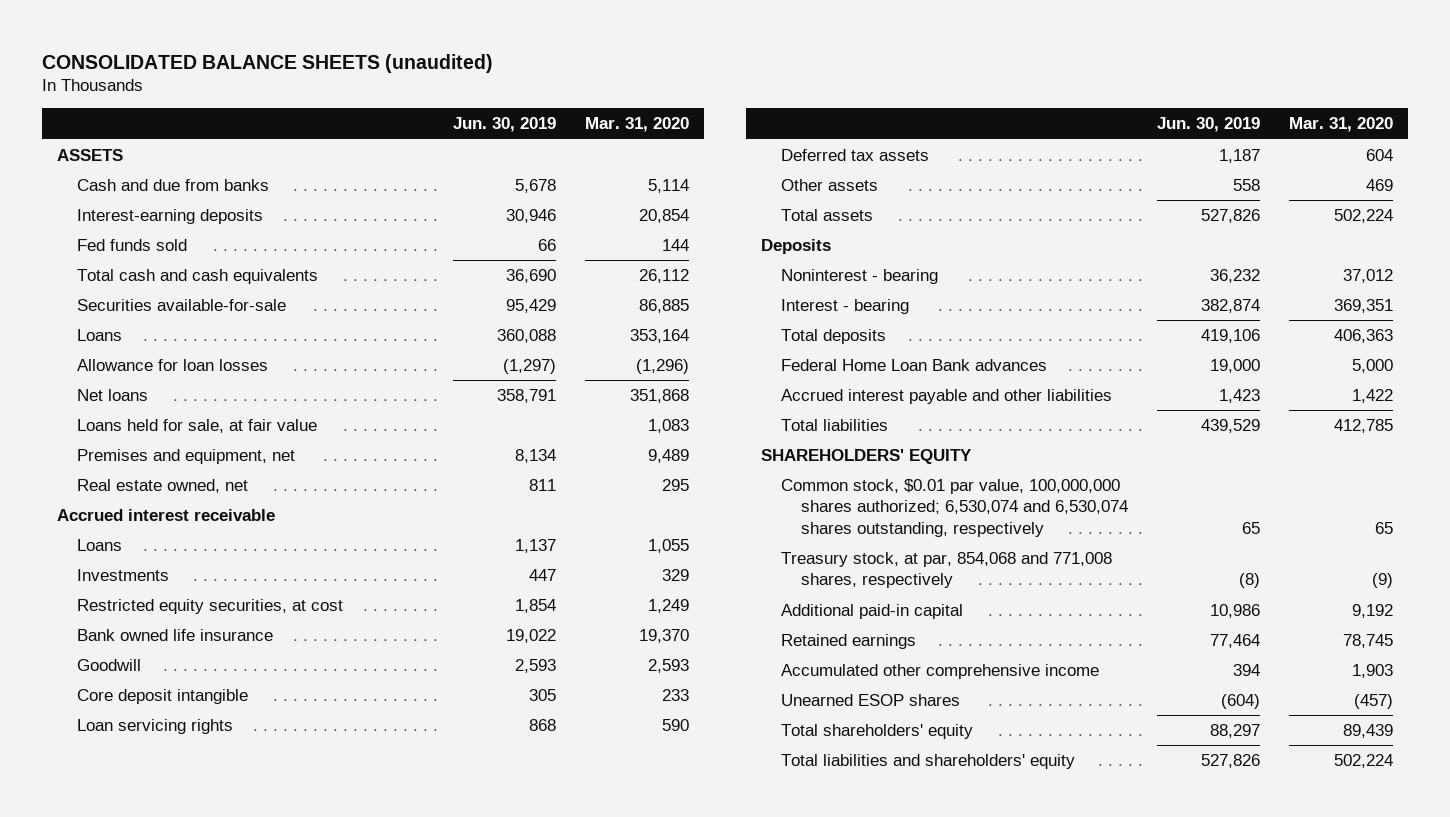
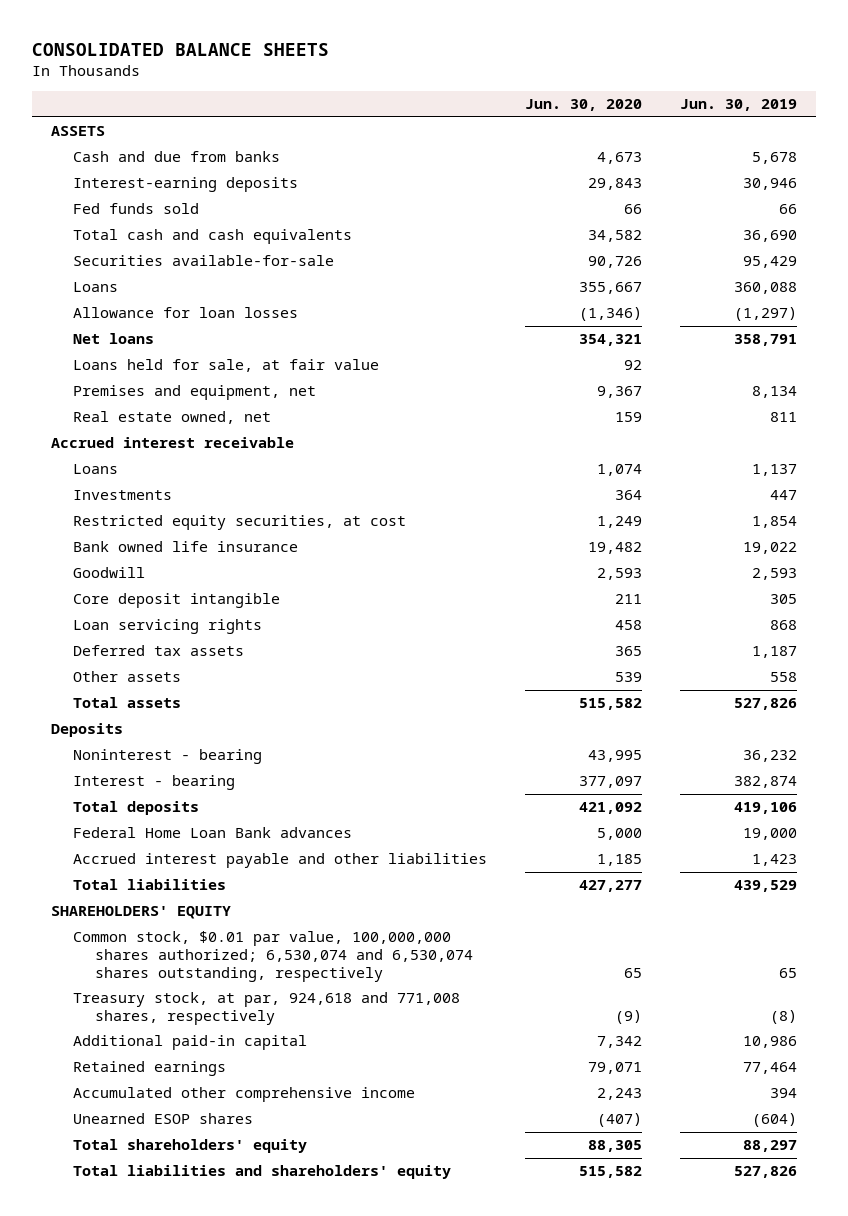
[42,53,494,73] CONSOLIDATED BALANCE SHEETS (unaudited) -> [32,42,330,56] CONSOLIDATED BALANCE SHEETS
[585,117,690,133] Mar. 31, 2020 -> none
none -> [524,99,642,112] Jun. 30, 2020
[780,551,1112,589] Treasury stock, at par, 854,068 and 771,008 shares, respectively -> [72,992,460,1026] Treasury stock, at par, 924,618 and 771,008 shares, respectively

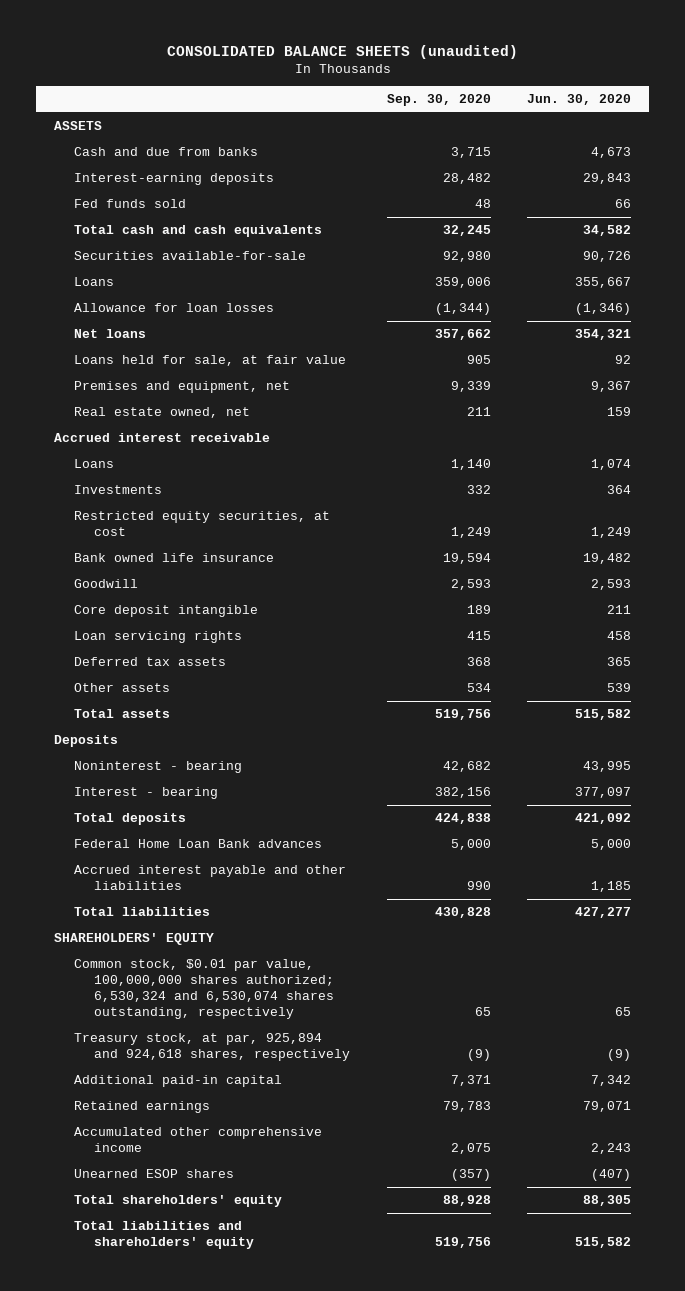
[32,42,330,56] CONSOLIDATED BALANCE SHEETS -> [166,45,518,60] CONSOLIDATED BALANCE SHEETS (unaudited)
[680,99,798,112] Jun. 30, 2019 -> none
none -> [386,94,491,107] Sep. 30, 2020
[72,931,473,982] Common stock, $0.01 par value, 100,000,000 shares authorized; 6,530,074 and 6,530,074 shares outstanding, respectively -> [74,959,335,1020] Common stock, $0.01 par value, 100,000,000 shares authorized; 6,530,324 and 6,530,074 shares outstanding, respectively
[72,992,460,1026] Treasury stock, at par, 924,618 and 771,008 shares, respectively -> [74,1033,351,1062] Treasury stock, at par, 925,894 and 924,618 shares, respectively

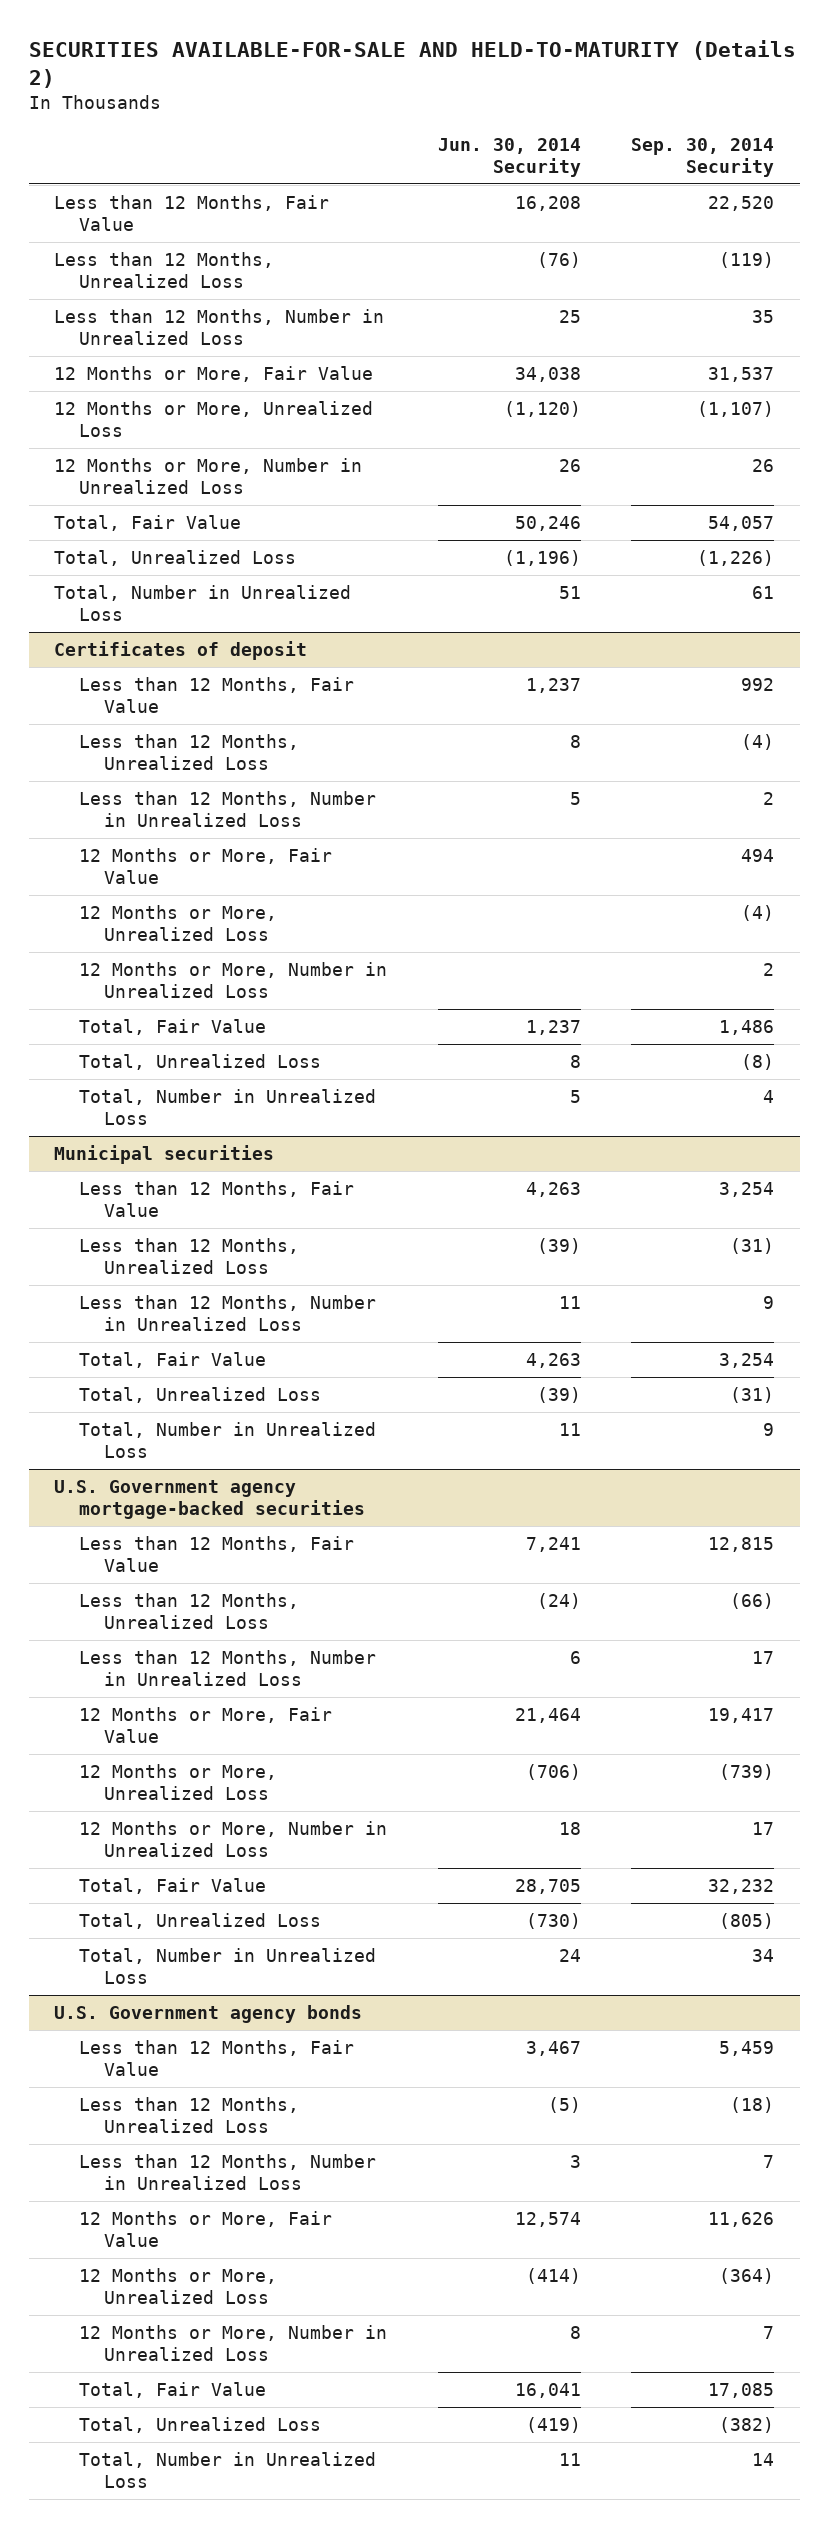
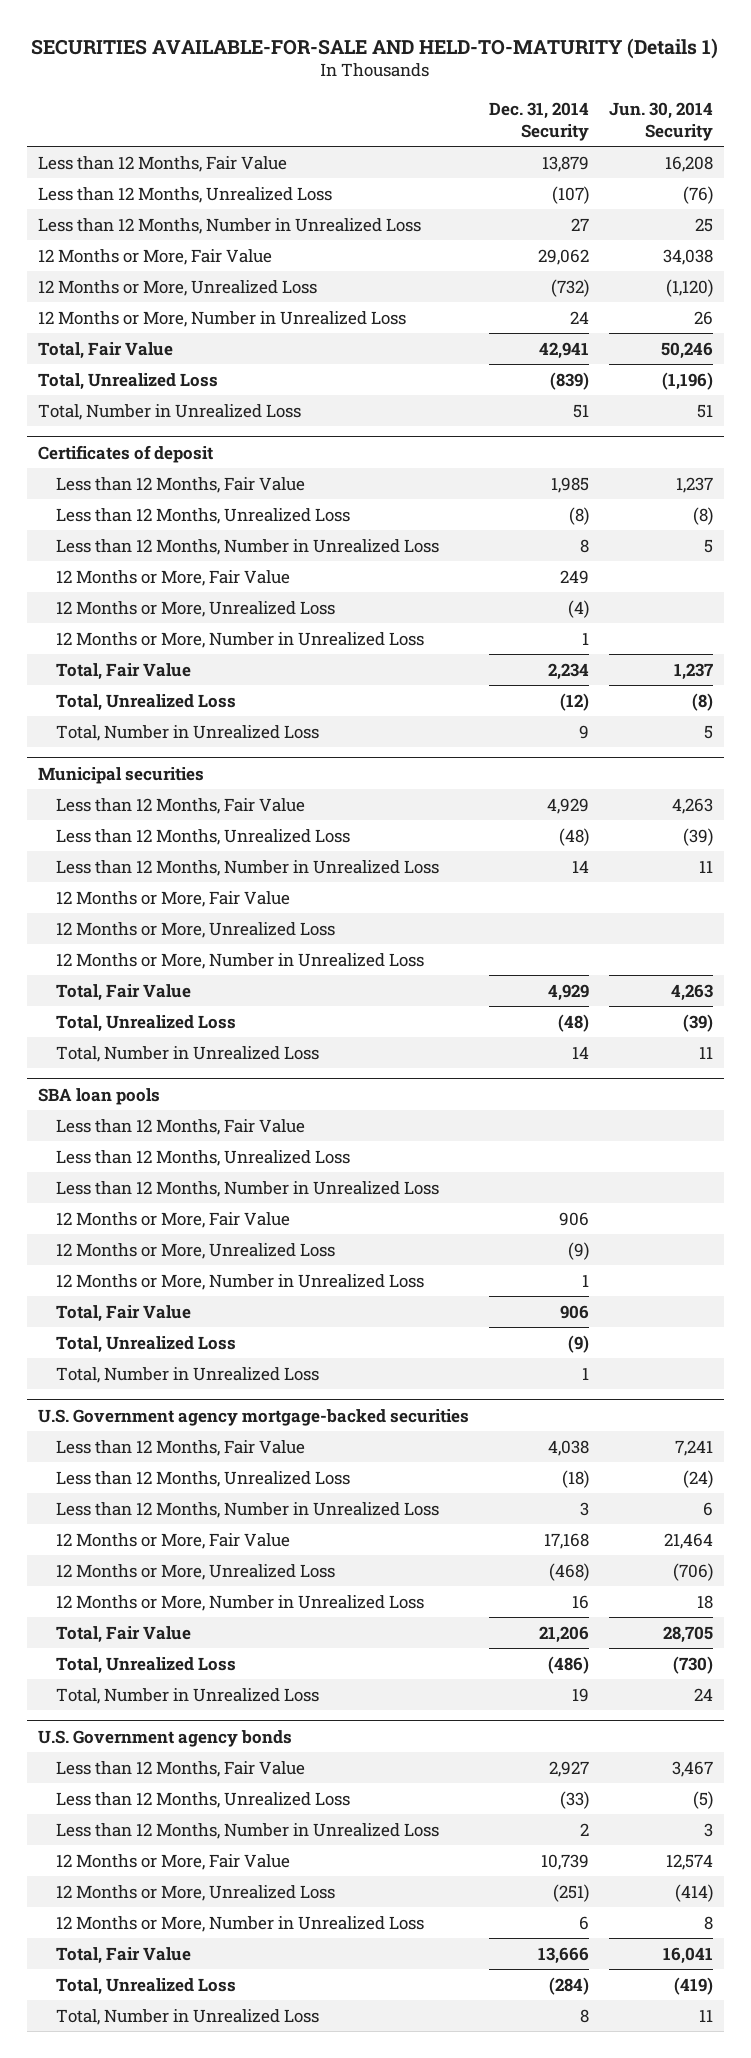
[29,40,797,88] SECURITIES AVAILABLE-FOR-SALE AND HELD-TO-MATURITY (Details 2) -> [31,37,719,59] SECURITIES AVAILABLE-FOR-SALE AND HELD-TO-MATURITY (Details 1)
[631,138,775,177] Sep. 30, 2014 Security -> none
none -> [488,102,589,141] Dec. 31, 2014 Security
[569,735,581,749] 8 -> [693,506,714,525] (8)
[569,1055,581,1069] 8 -> [692,692,714,711] (8)
none -> [56,890,291,907] 12 Months or More, Fair Value
none -> [56,921,336,938] 12 Months or More, Unrealized Loss
none -> [56,952,425,969] 12 Months or More, Number in Unrealized Loss
none -> [37,1087,160,1105] SBA loan pools
none -> [56,1118,306,1135] Less than 12 Months, Fair Value
none -> [56,1149,351,1166] Less than 12 Months, Unrealized Loss
none -> [56,1180,440,1197] Less than 12 Months, Number in Unrealized Loss
none -> [56,1211,291,1228] 12 Months or More, Fair Value
none -> [56,1242,336,1259] 12 Months or More, Unrealized Loss
none -> [56,1273,425,1290] 12 Months or More, Number in Unrealized Loss
none -> [56,1304,192,1322] Total, Fair Value
none -> [56,1335,237,1353] Total, Unrealized Loss
none -> [56,1366,320,1383] Total, Number in Unrealized Loss

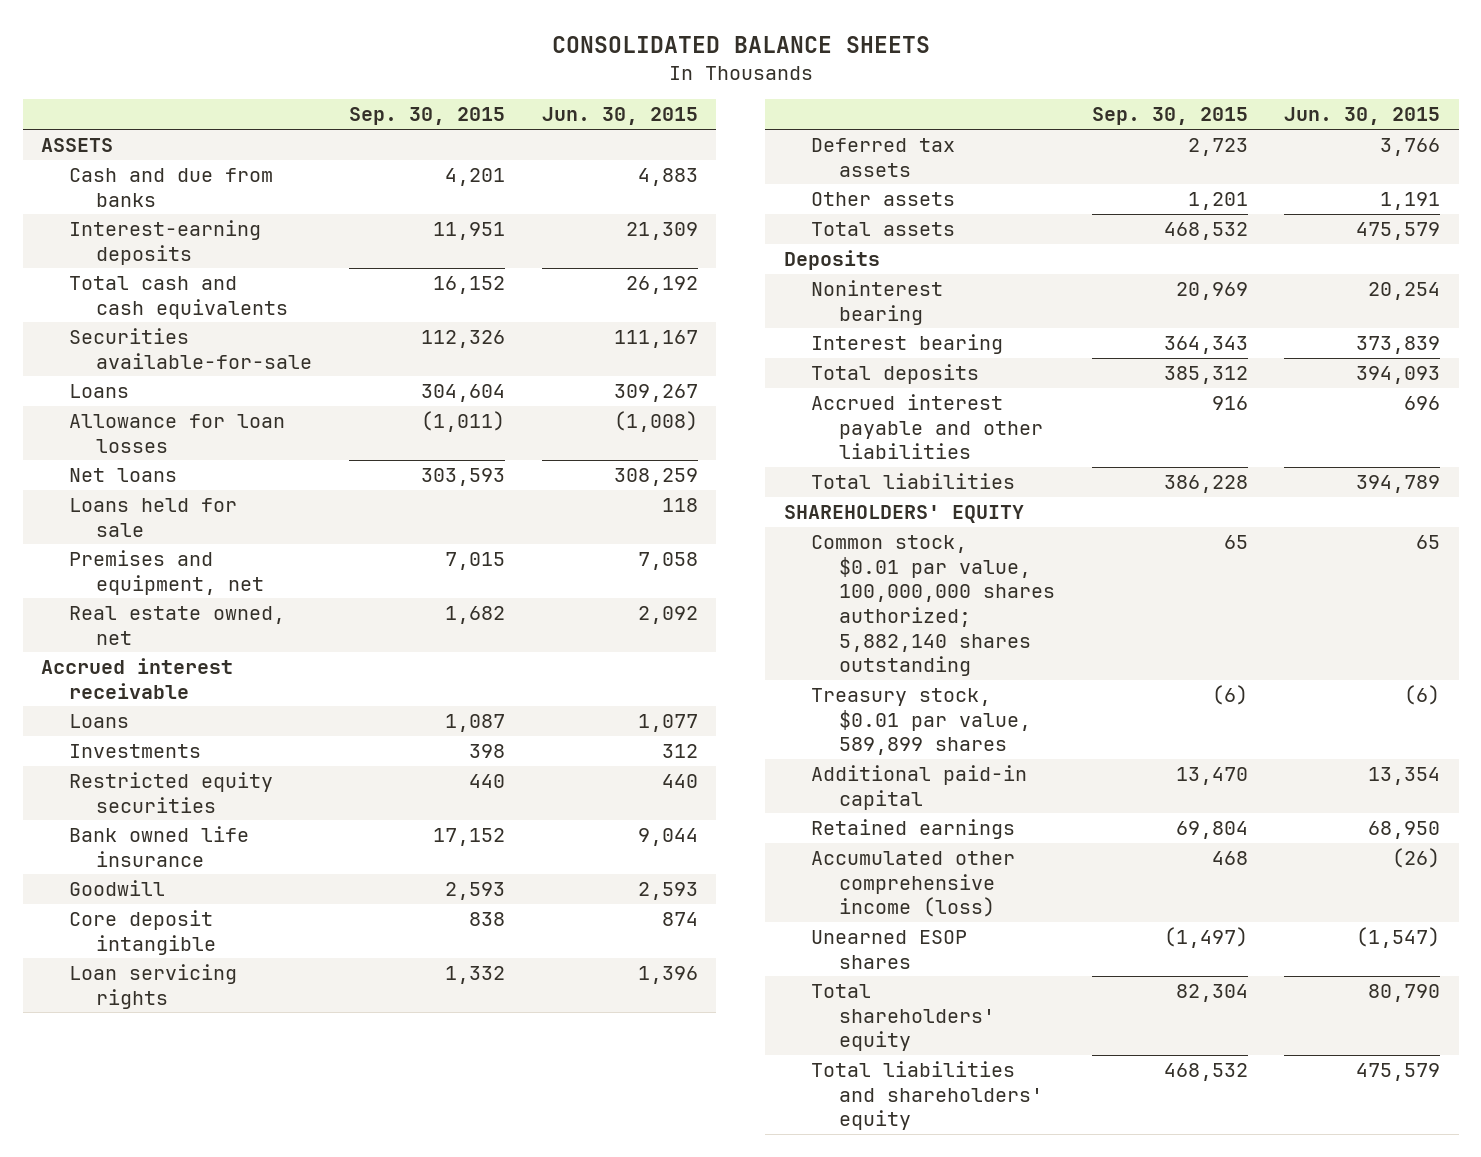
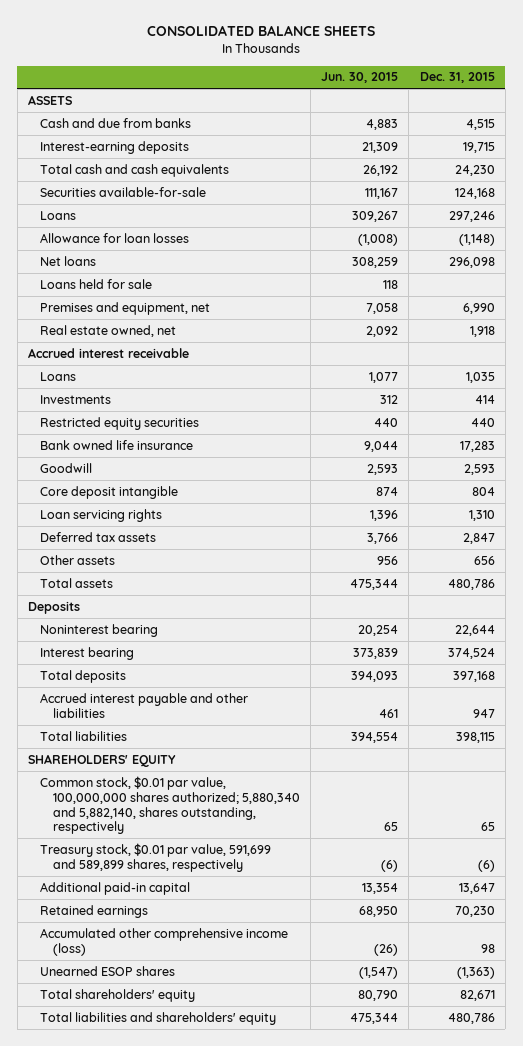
[348,107,505,126] Sep. 30, 2015 -> none
none -> [419,72,495,84] Dec. 31, 2015
[1380,192,1441,211] 1,191 -> [377,555,399,565] 956
[1356,222,1441,241] 475,579 -> [350,578,399,590] 475,344
[1404,396,1441,411] 696 -> [379,708,399,718] 461
[1356,475,1441,494] 394,789 -> [351,731,399,743] 394,554
[811,535,1055,677] Common stock, $0.01 par value, 100,000,000 shares authorized; 5,882,140 shares outstanding -> [40,775,300,835] Common stock, $0.01 par value, 100,000,000 shares authorized; 5,880,340 and 5,882,140, shares outstanding, respectively
[811,688,1031,756] Treasury stock, $0.01 par value, 589,899 shares -> [40,842,272,872] Treasury stock, $0.01 par value, 591,699 and 589,899 shares, respectively
[1356,1063,1441,1082] 475,579 -> [350,1012,399,1024] 475,344

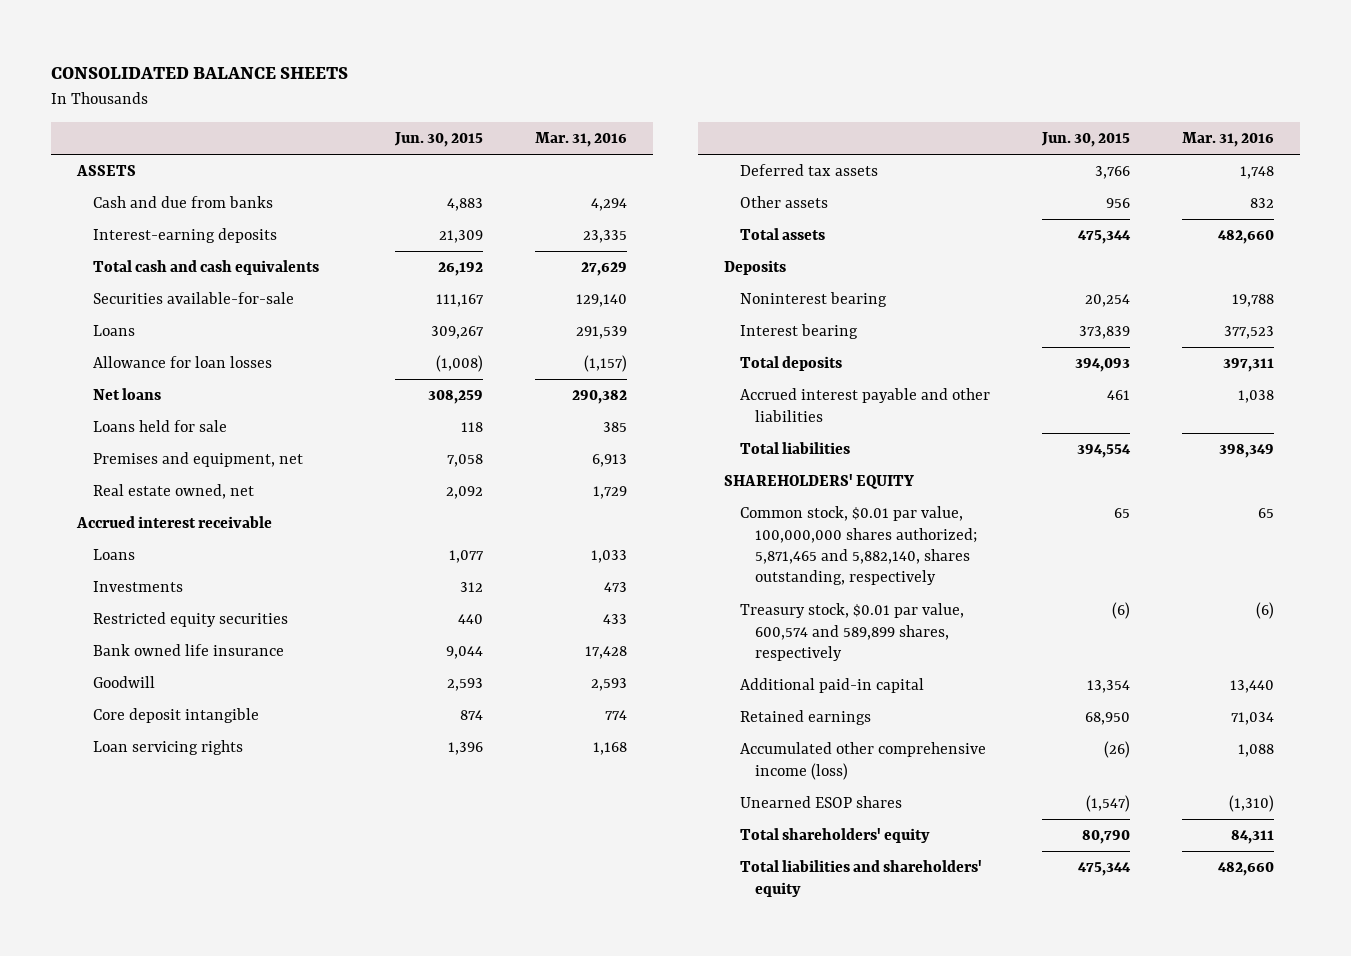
[419,72,495,84] Dec. 31, 2015 -> none
none -> [535,132,628,148] Mar. 31, 2016
[40,775,300,835] Common stock, $0.01 par value, 100,000,000 shares authorized; 5,880,340 and 5,882,140, shares outstanding, respectively -> [739,506,978,586] Common stock, $0.01 par value, 100,000,000 shares authorized; 5,871,465 and 5,882,140, shares outstanding, respectively
[40,842,272,872] Treasury stock, $0.01 par value, 591,699 and 589,899 shares, respectively -> [739,603,964,662] Treasury stock, $0.01 par value, 600,574 and 589,899 shares, respectively

